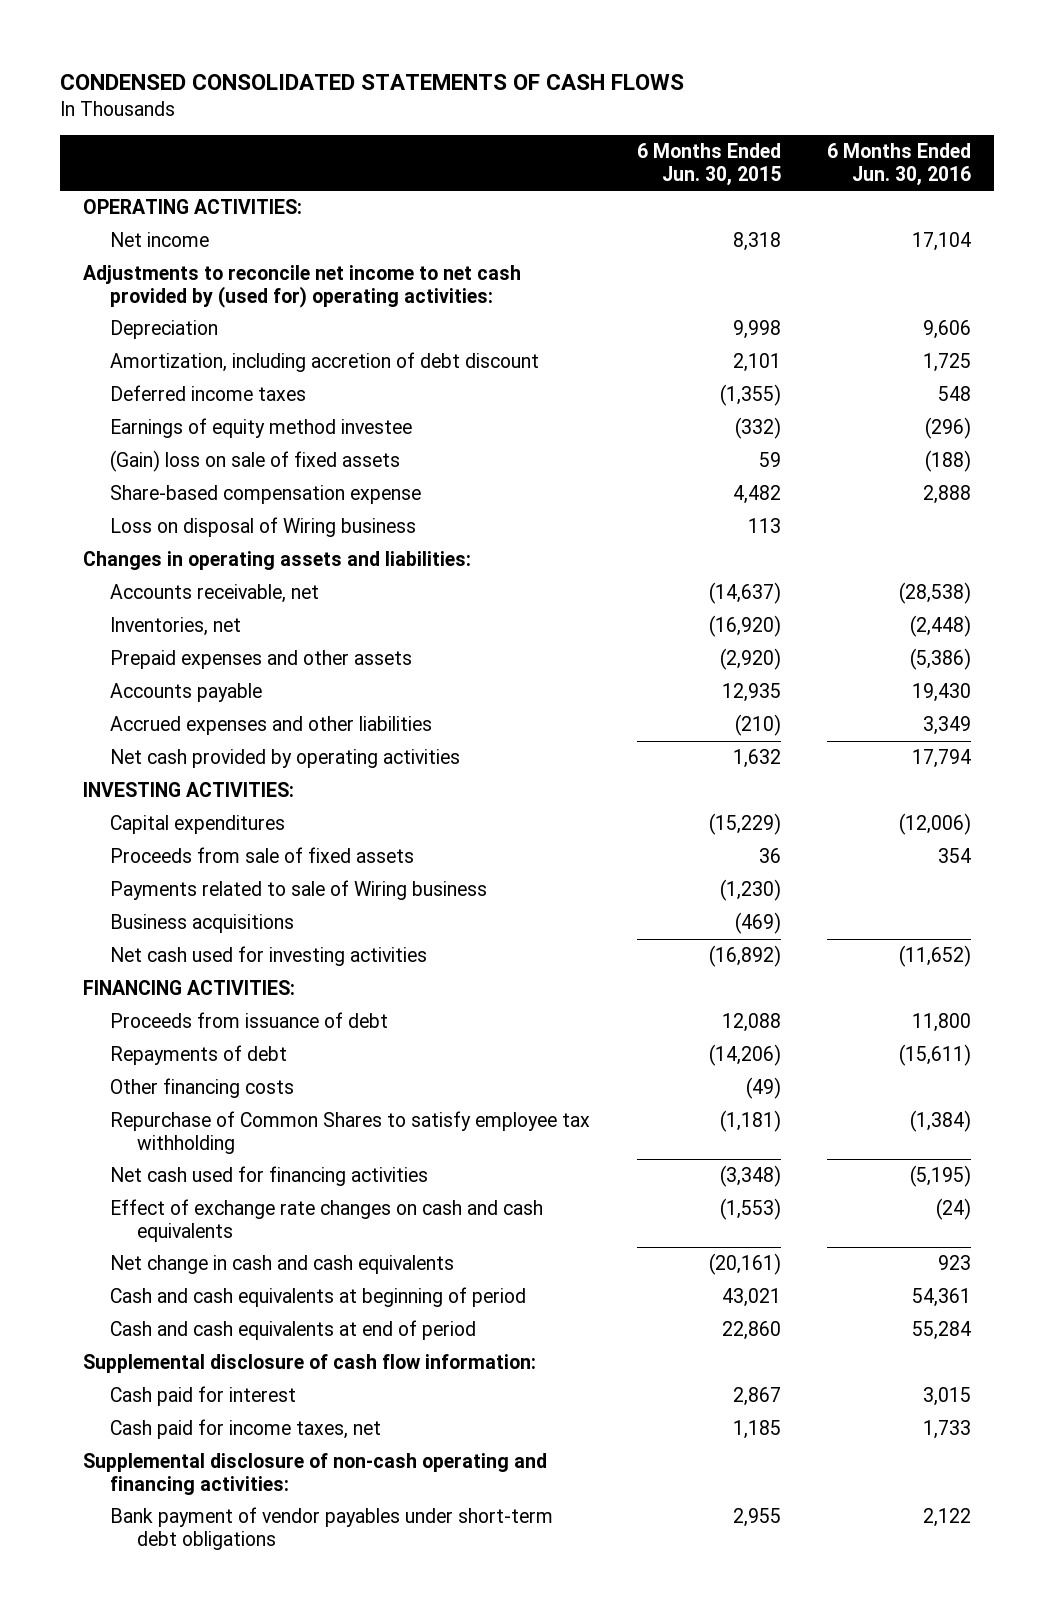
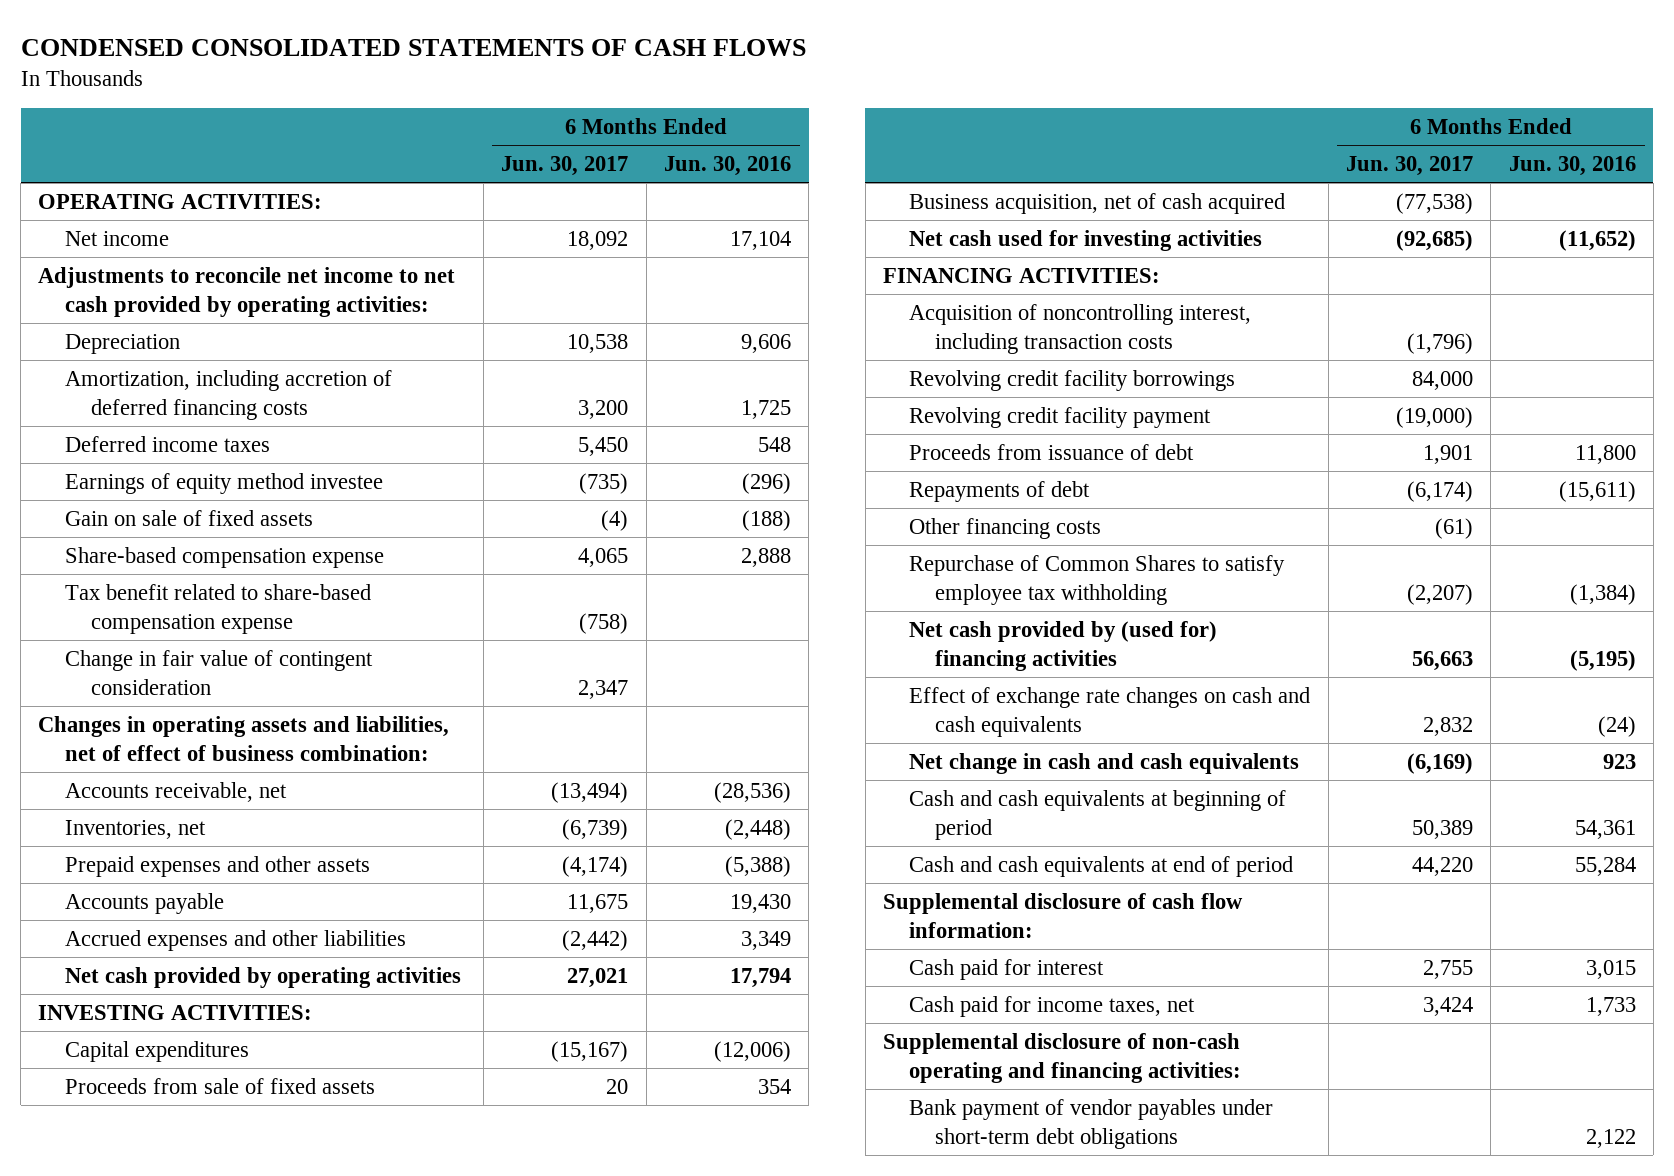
[636,143,781,186] 6 Months Ended Jun. 30, 2015 -> none
none -> [501,155,629,176] Jun. 30, 2017
[82,265,521,308] Adjustments to reconcile net income to net cash provided by (used for) operating activities: -> [38,266,456,317] Adjustments to reconcile net income to net cash provided by operating activities:
[110,352,540,373] Amortization, including accretion of debt discount -> [64,369,392,420] Amortization, including accretion of deferred financing costs
[110,450,401,473] (Gain) loss on sale of fixed assets -> [64,509,313,526] Gain on sale of fixed assets
[110,517,417,538] Loss on disposal of Wiring business -> none
none -> [64,583,371,634] Tax benefit related to share-based compensation expense
none -> [64,649,373,695] Change in fair value of contingent consideration
[82,551,471,571] Changes in operating assets and liabilities: -> [38,715,450,761] Changes in operating assets and liabilities, net of effect of business combination:
[898,582,971,605] (28,538) -> [713,781,791,803] (28,536)
[909,648,971,671] (5,386) -> [724,855,791,877] (5,388)
[110,880,488,901] Payments related to sale of Wiring business -> none
[110,914,295,934] Business acquisitions -> [909,192,1286,214] Business acquisition, net of cash acquired
none -> [909,303,1252,354] Acquisition of noncontrolling interest, including transaction costs
none -> [909,369,1236,391] Revolving credit facility borrowings
none -> [909,406,1212,428] Revolving credit facility payment
[110,1166,429,1187] Net cash used for financing activities -> [909,620,1218,671] Net cash provided by (used for) financing activities

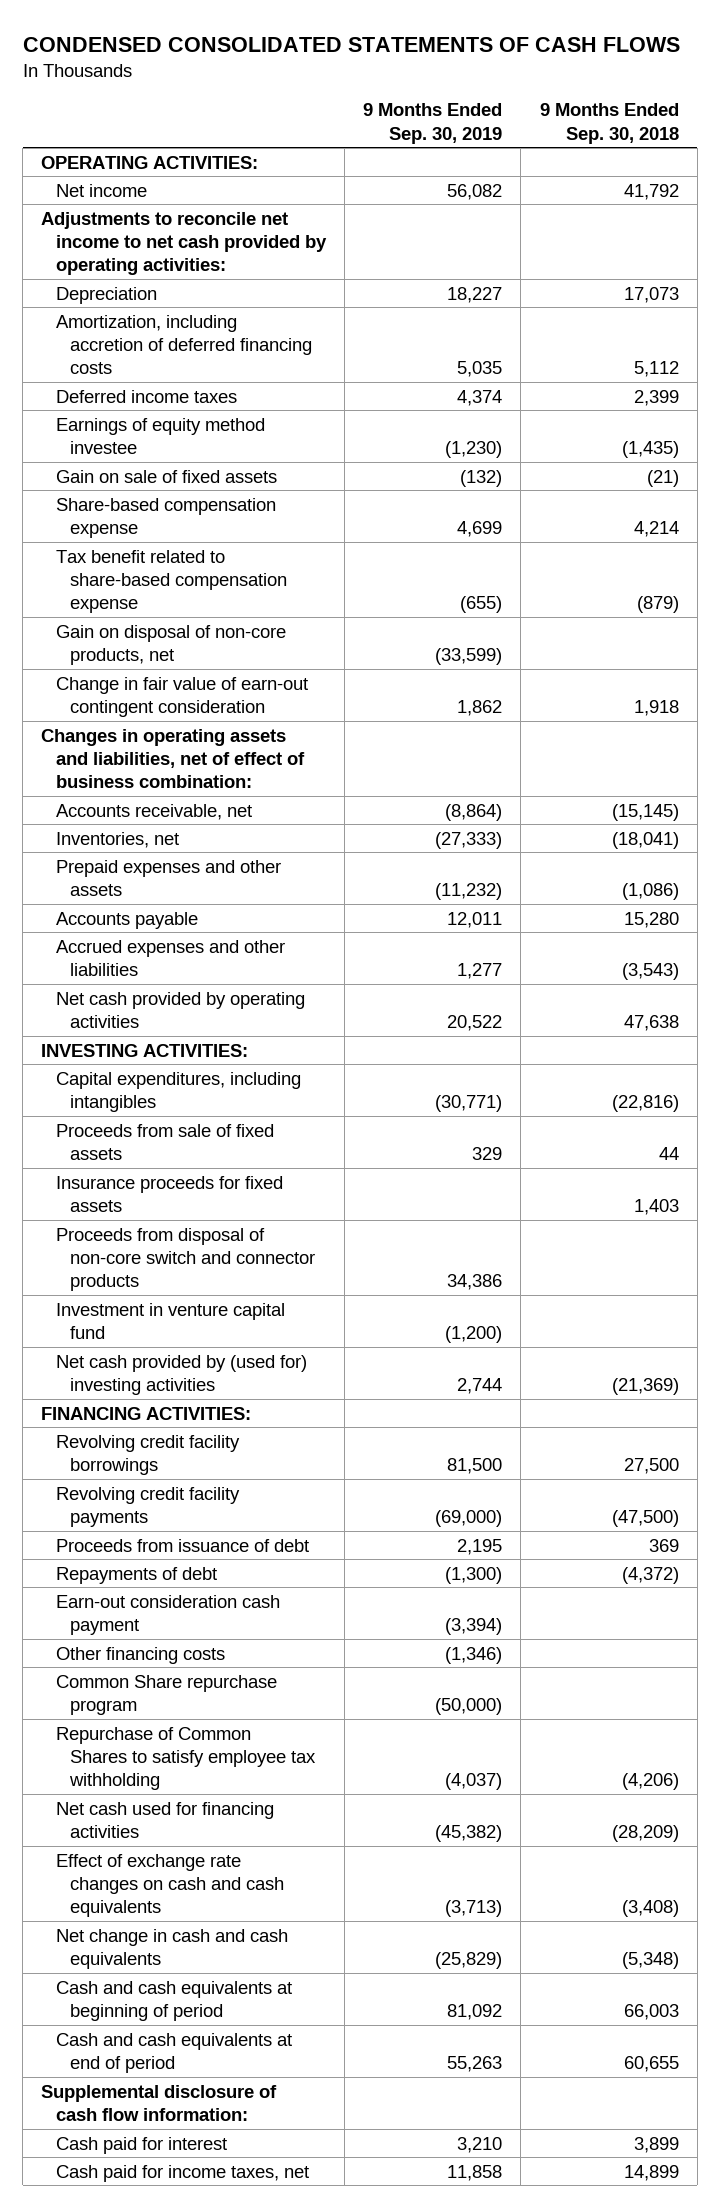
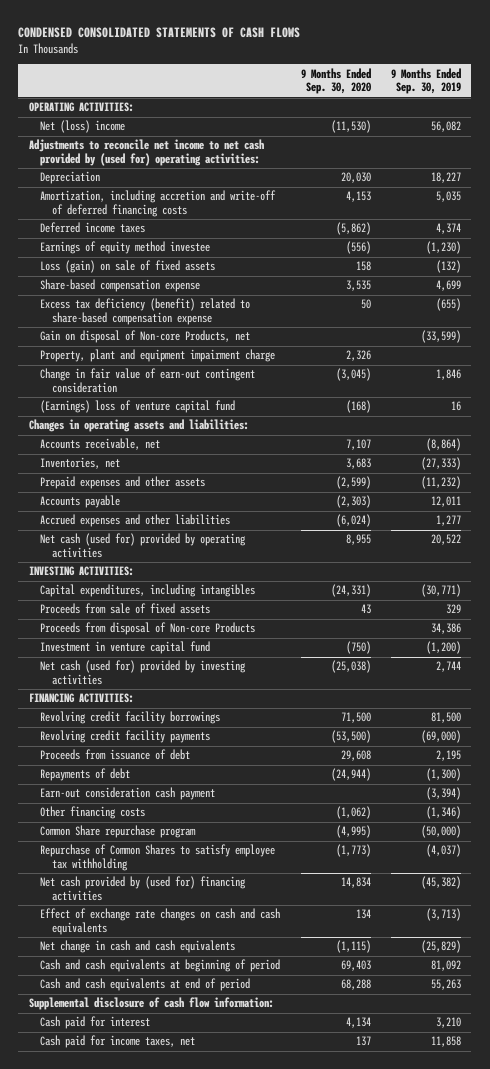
[539,103,679,144] 9 Months Ended Sep. 30, 2018 -> none
none -> [300,67,371,95] 9 Months Ended Sep. 30, 2020
[55,183,147,197] Net income -> [40,120,126,134] Net (loss) income
[41,211,327,276] Adjustments to reconcile net income to net cash provided by operating activities: -> [28,139,264,167] Adjustments to reconcile net income to net cash provided by (used for) operating activities:
[55,314,312,375] Amortization, including accretion of deferred financing costs -> [40,190,277,218] Amortization, including accretion and write-off of deferred financing costs
[55,469,277,483] Gain on sale of fixed assets -> [40,260,216,274] Loss (gain) on sale of fixed assets
[55,549,287,614] Tax benefit related to share-based compensation expense -> [40,298,251,326] Excess tax deficiency (benefit) related to share-based compensation expense
[55,624,286,665] Gain on disposal of non-core products, net -> [40,330,251,344] Gain on disposal of Non-core Products, net
none -> [40,349,276,363] Property, plant and equipment impairment charge
[457,699,503,716] 1,862 -> [436,369,462,381] 1,846
none -> [40,400,236,414] (Earnings) loss of venture capital fund
[41,728,305,789] Changes in operating assets and liabilities, net of effect of business combination: -> [28,419,249,433] Changes in operating assets and liabilities:
[55,991,305,1028] Net cash provided by operating activities -> [40,533,247,559] Net cash (used for) provided by operating activities
[55,1175,283,1212] Insurance proceeds for fixed assets -> none
[55,1227,315,1292] Proceeds from disposal of non-core switch and connector products -> [40,622,256,636] Proceeds from disposal of Non-core Products
[55,1354,307,1395] Net cash provided by (used for) investing activities -> [40,660,247,686] Net cash (used for) provided by investing activities
[55,1801,274,1838] Net cash used for financing activities -> [40,876,247,902] Net cash provided by (used for) financing activities

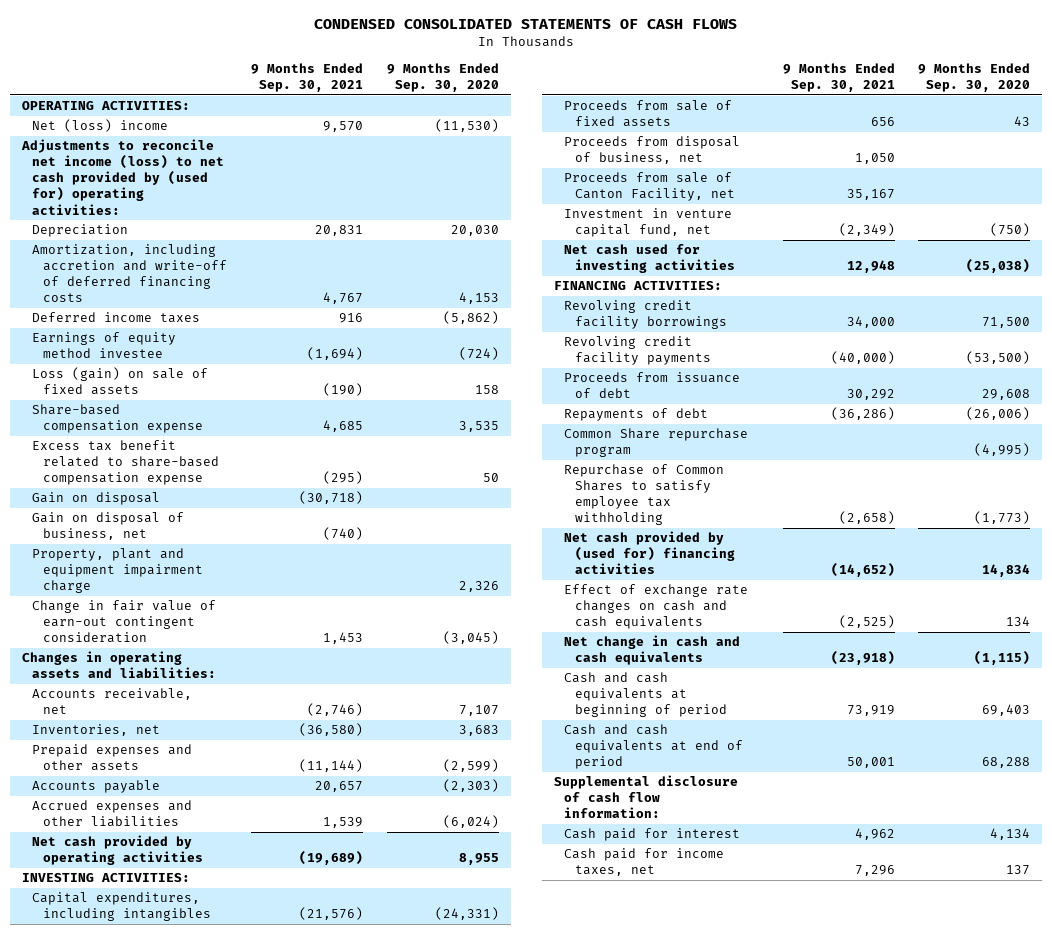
[391,67,462,95] 9 Months Ended Sep. 30, 2019 -> none
none -> [250,63,363,93] 9 Months Ended Sep. 30, 2021
[28,139,264,167] Adjustments to reconcile net income to net cash provided by (used for) operating activities: -> [20,139,225,215] Adjustments to reconcile net income (loss) to net cash provided by (used for) operating activities:
[345,241,371,255] (556) -> [458,347,499,361] (724)
[40,298,251,326] Excess tax deficiency (benefit) related to share-based compensation expense -> [32,440,219,486] Excess tax benefit related to share-based compensation expense
none -> [32,492,161,506] Gain on disposal
[40,330,251,344] Gain on disposal of Non-core Products, net -> [32,512,185,541] Gain on disposal of business, net
[40,400,236,414] (Earnings) loss of venture capital fund -> none
[40,533,247,559] Net cash (used for) provided by operating activities -> [32,835,203,866] Net cash provided by operating activities
[40,622,256,636] Proceeds from disposal of Non-core Products -> [564,136,741,165] Proceeds from disposal of business, net
none -> [564,172,735,202] Proceeds from sale of Canton Facility, net
[40,641,211,655] Investment in venture capital fund -> [564,208,733,238] Investment in venture capital fund, net
[40,660,247,686] Net cash (used for) provided by investing activities -> [564,244,735,274] Net cash used for investing activities
[40,787,216,801] Earn-out consideration cash payment -> none
[40,806,146,820] Other financing costs -> none
[330,768,371,782] (24,944) -> [966,407,1031,421] (26,006)

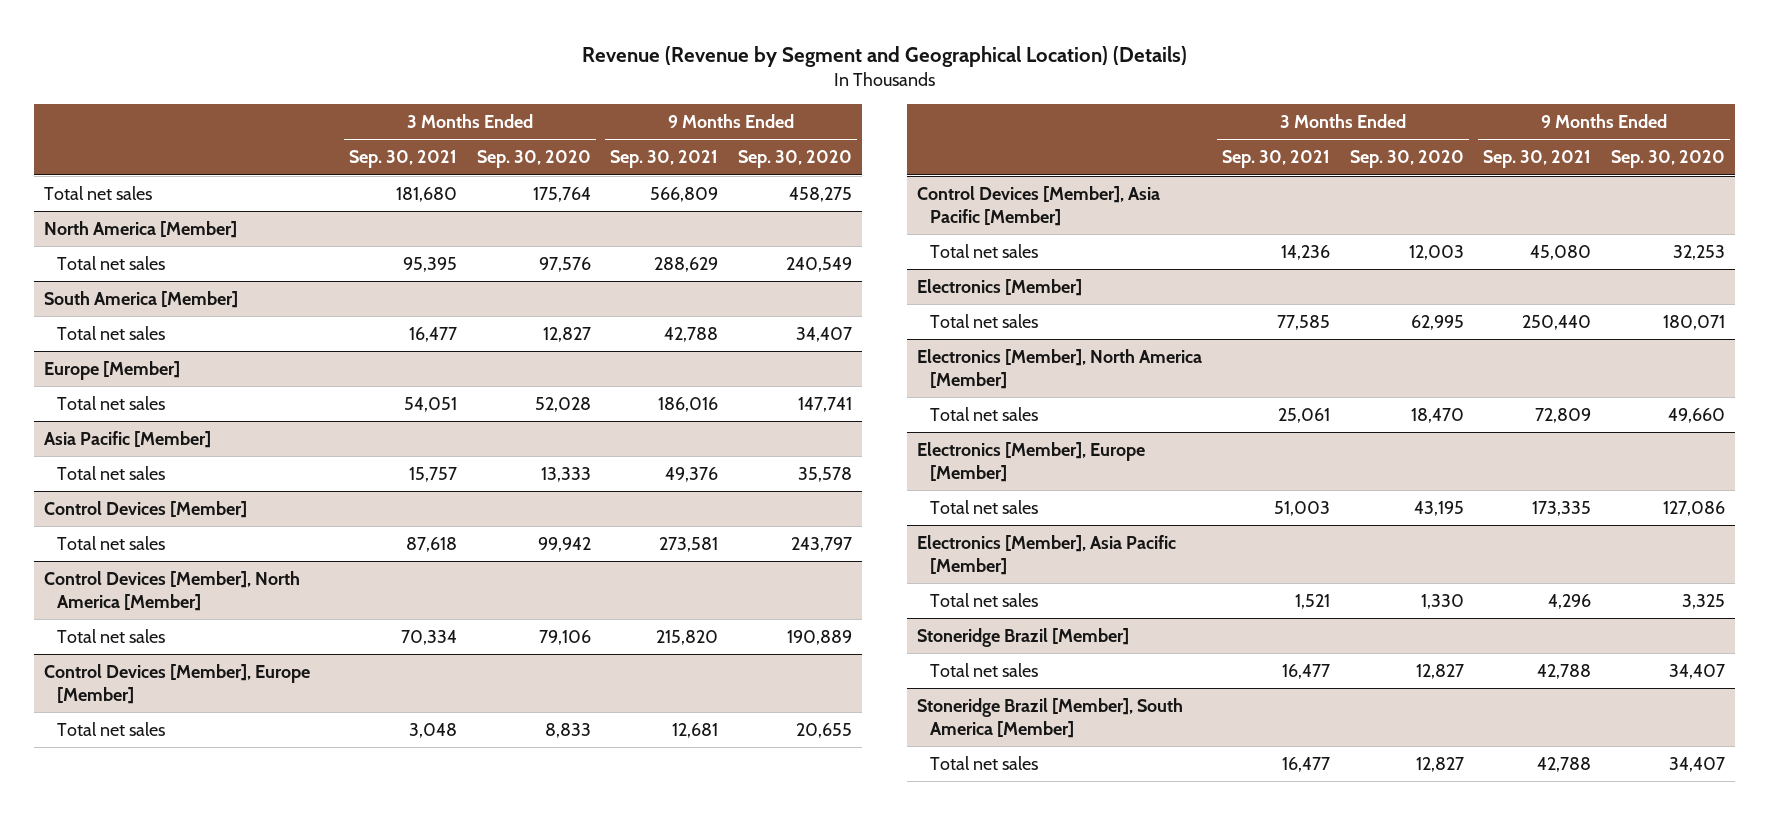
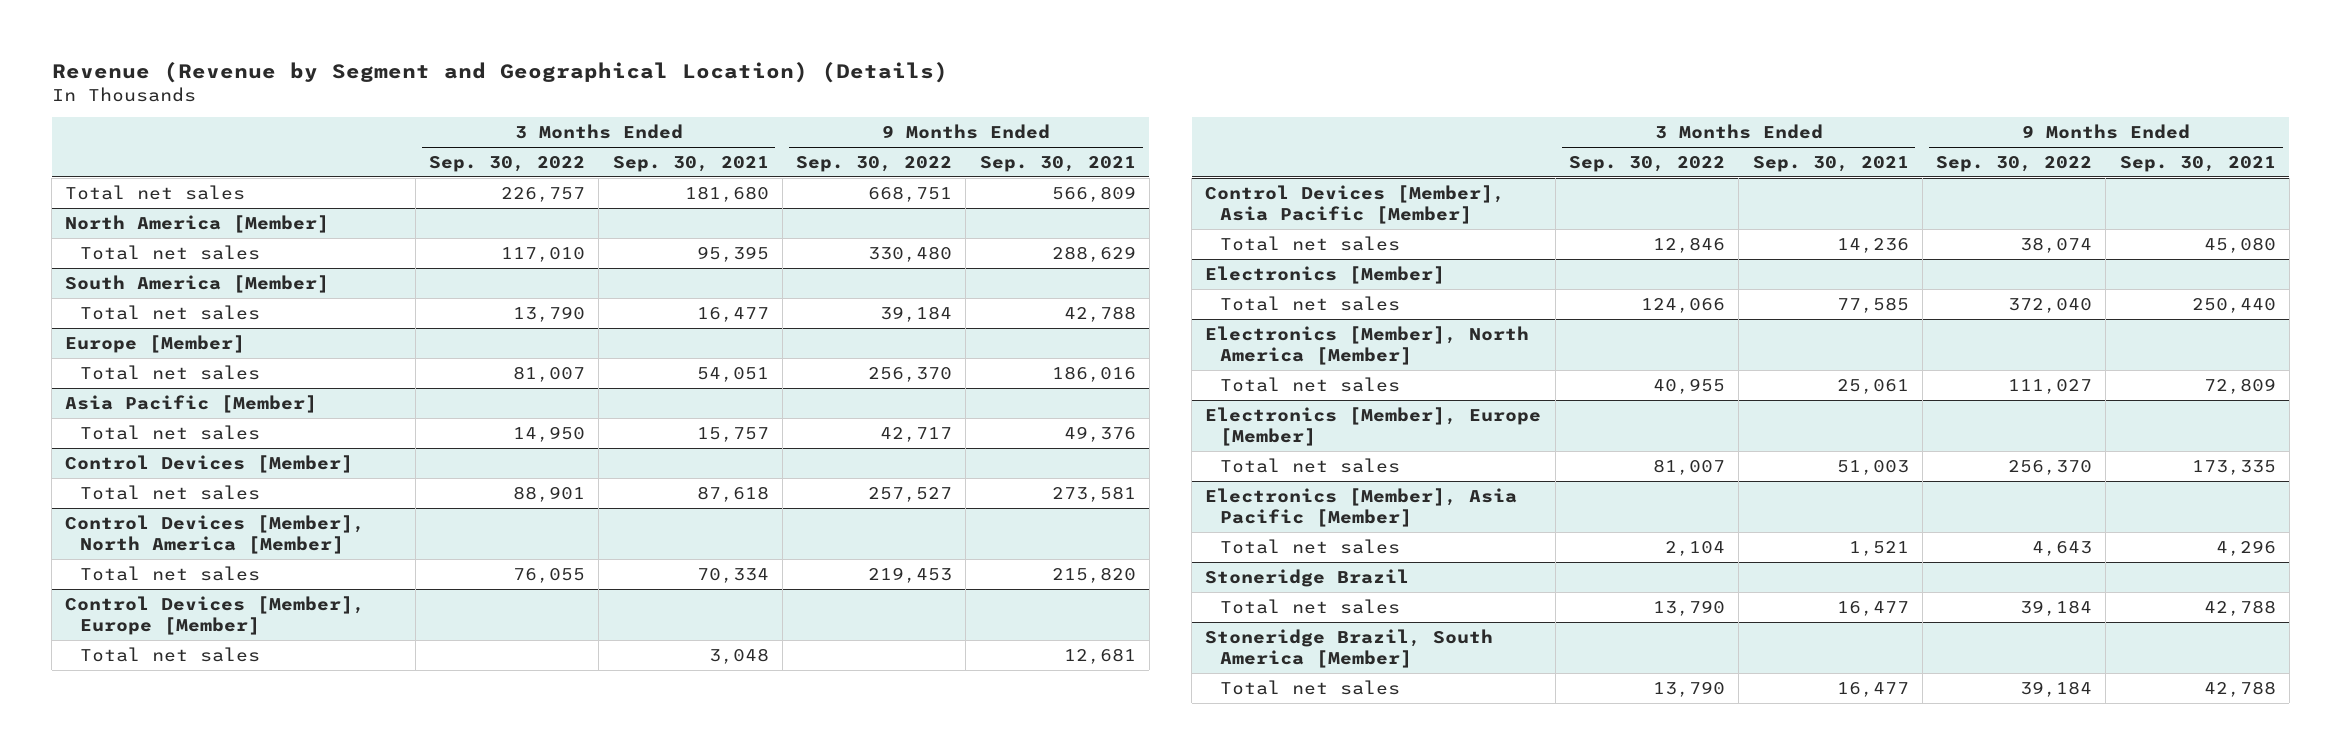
[476,150,591,169] Sep. 30, 2020 -> none
[738,150,853,169] Sep. 30, 2020 -> none
none -> [429,155,586,172] Sep. 30, 2022
none -> [796,155,953,172] Sep. 30, 2022
[916,627,1129,647] Stoneridge Brazil [Member] -> [1205,568,1410,587] Stoneridge Brazil
[916,697,1183,739] Stoneridge Brazil [Member], South America [Member] -> [1205,628,1494,669] Stoneridge Brazil, South America [Member]

